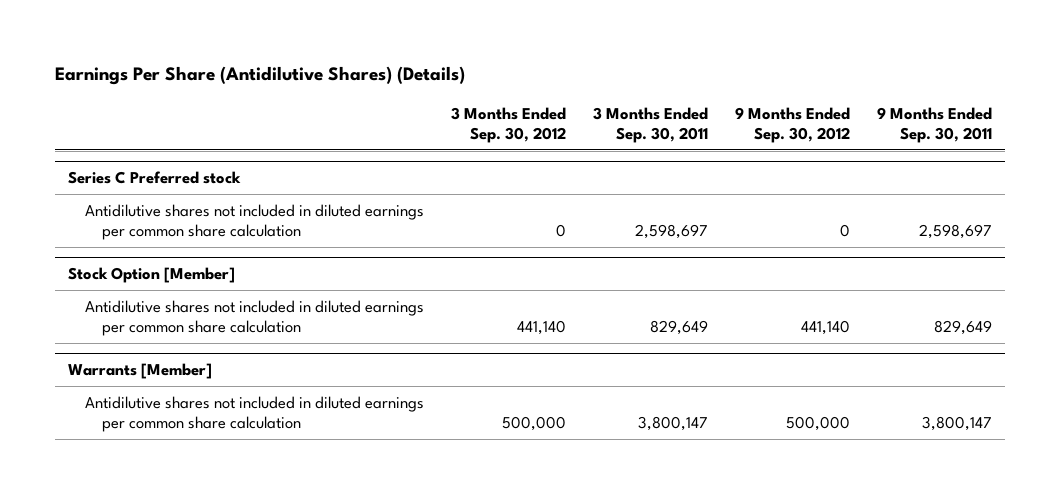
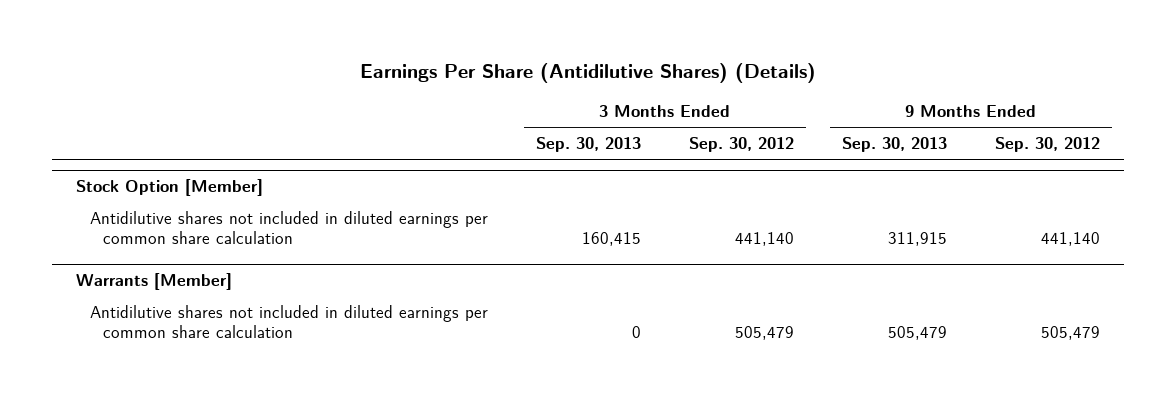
[592,106,708,143] 3 Months Ended Sep. 30, 2011 -> none
[876,106,992,143] 9 Months Ended Sep. 30, 2011 -> none
none -> [535,137,641,153] Sep. 30, 2013
none -> [841,137,947,153] Sep. 30, 2013
[68,171,242,185] Series C Preferred stock -> none
[84,203,424,241] Antidilutive shares not included in diluted earnings per common share calculation -> none
[501,416,566,432] 500,000 -> [734,325,794,340] 505,479
[785,416,850,432] 500,000 -> [1040,325,1100,340] 505,479

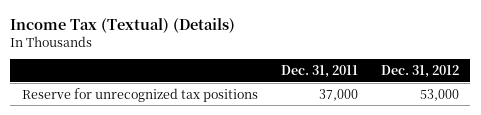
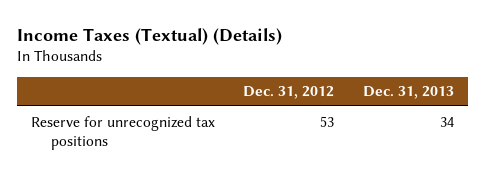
[10,17,236,33] Income Tax (Textual) (Details) -> [16,27,282,45] Income Taxes (Textual) (Details)
[280,65,358,79] Dec. 31, 2011 -> none
none -> [362,86,454,100] Dec. 31, 2013
[419,88,459,101] 53,000 -> [320,115,335,127] 53

